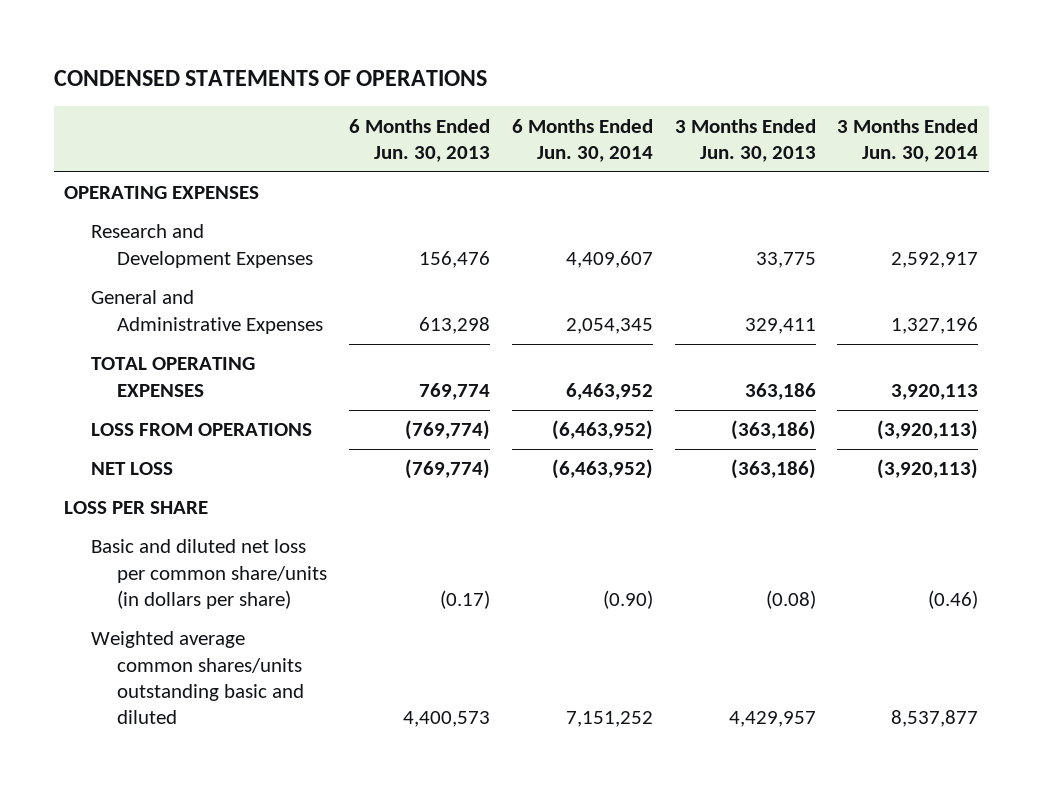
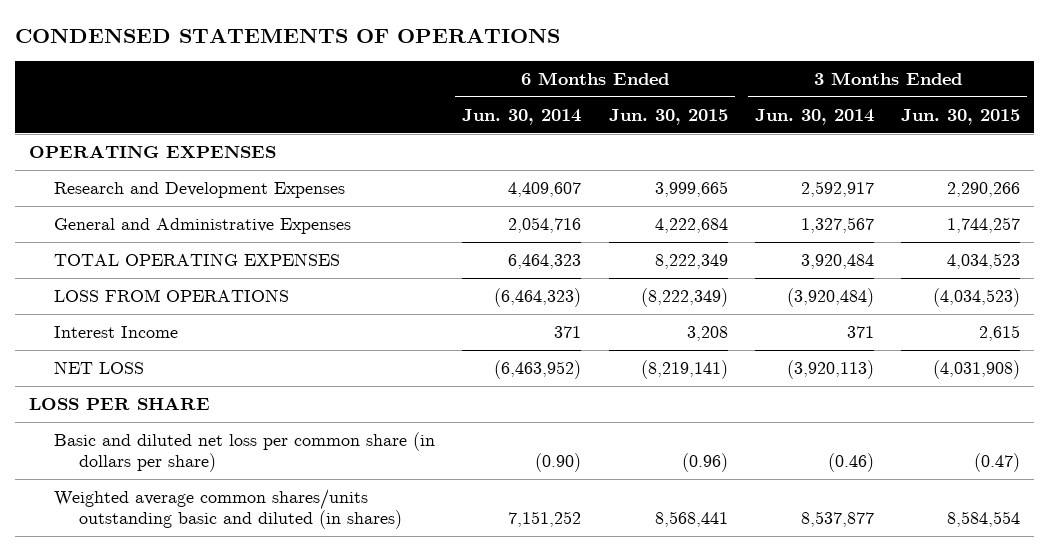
[348,118,490,162] 6 Months Ended Jun. 30, 2013 -> none
[674,118,816,162] 3 Months Ended Jun. 30, 2013 -> none
none -> [608,109,728,126] Jun. 30, 2015
none -> [901,109,1021,126] Jun. 30, 2015
[565,317,653,334] 2,054,345 -> [508,217,582,234] 2,054,716
[891,316,979,334] 1,327,196 -> [801,217,875,234] 1,327,567
[565,382,653,400] 6,463,952 -> [508,254,582,270] 6,464,323
[891,383,979,400] 3,920,113 -> [801,254,875,270] 3,920,484
[551,420,653,441] (6,463,952) -> [494,288,582,308] (6,464,323)
[877,420,979,441] (3,920,113) -> [787,288,875,308] (3,920,484)
none -> [53,326,178,339] Interest Income
[90,539,328,609] Basic and diluted net loss per common share/units (in dollars per share) -> [53,432,435,473] Basic and diluted net loss per common share (in dollars per share)
[90,631,305,724] Weighted average common shares/units outstanding basic and diluted -> [53,489,403,530] Weighted average common shares/units outstanding basic and diluted (in shares)

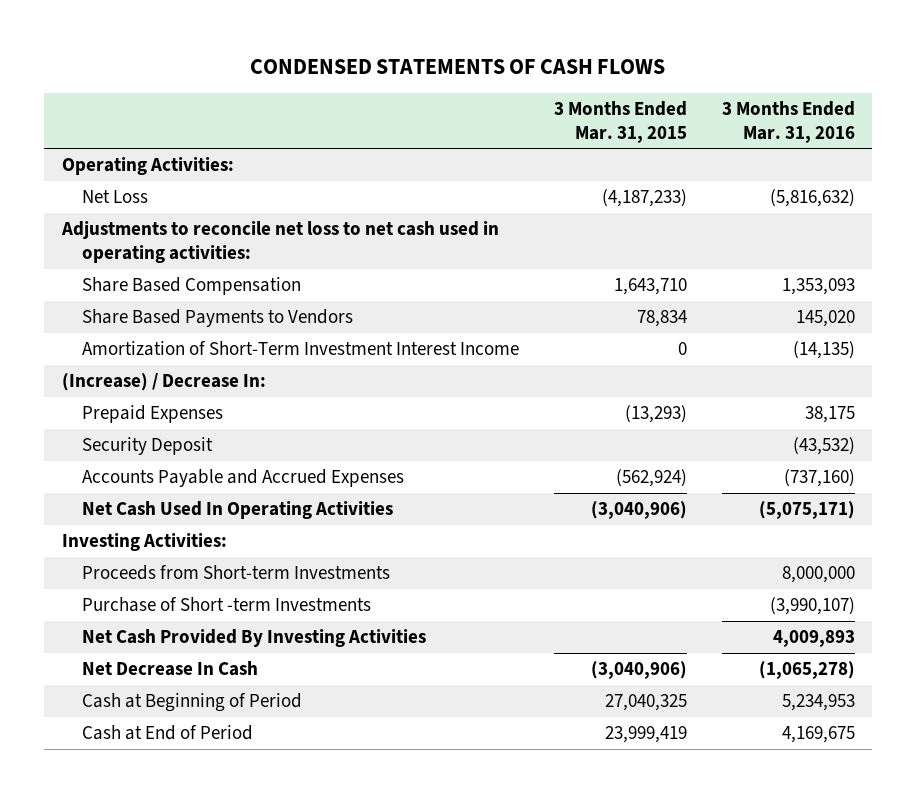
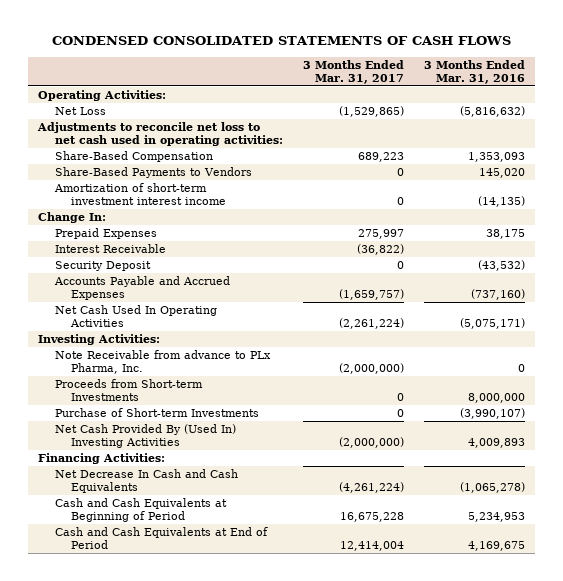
[250,58,666,74] CONDENSED STATEMENTS OF CASH FLOWS -> [51,36,511,46] CONDENSED CONSOLIDATED STATEMENTS OF CASH FLOWS
[553,100,687,143] 3 Months Ended Mar. 31, 2015 -> none
none -> [302,59,404,84] 3 Months Ended Mar. 31, 2017
[81,277,301,296] Share Based Compensation -> [54,151,213,163] Share-Based Compensation
[81,309,353,328] Share Based Payments to Vendors -> [54,167,252,179] Share-Based Payments to Vendors
[81,341,519,357] Amortization of Short-Term Investment Interest Income -> [53,183,226,206] Amortization of short-term investment interest income
[61,373,266,392] (Increase) / Decrease In: -> [38,212,107,224] Change In:
none -> [54,244,166,254] Interest Receivable
none -> [54,350,271,375] Note Receivable from advance to PLx Pharma, Inc.
[81,597,371,613] Purchase of Short -term Investments -> [54,408,259,418] Purchase of Short-term Investments
[81,629,426,648] Net Cash Provided By Investing Activities -> [54,424,236,449] Net Cash Provided By (Used In) Investing Activities
none -> [38,453,166,465] Financing Activities:
[81,661,258,677] Net Decrease In Cash -> [54,469,238,494] Net Decrease In Cash and Cash Equivalents
[81,693,302,713] Cash at Beginning of Period -> [54,498,227,523] Cash and Cash Equivalents at Beginning of Period
[81,725,253,741] Cash at End of Period -> [54,527,268,550] Cash and Cash Equivalents at End of Period

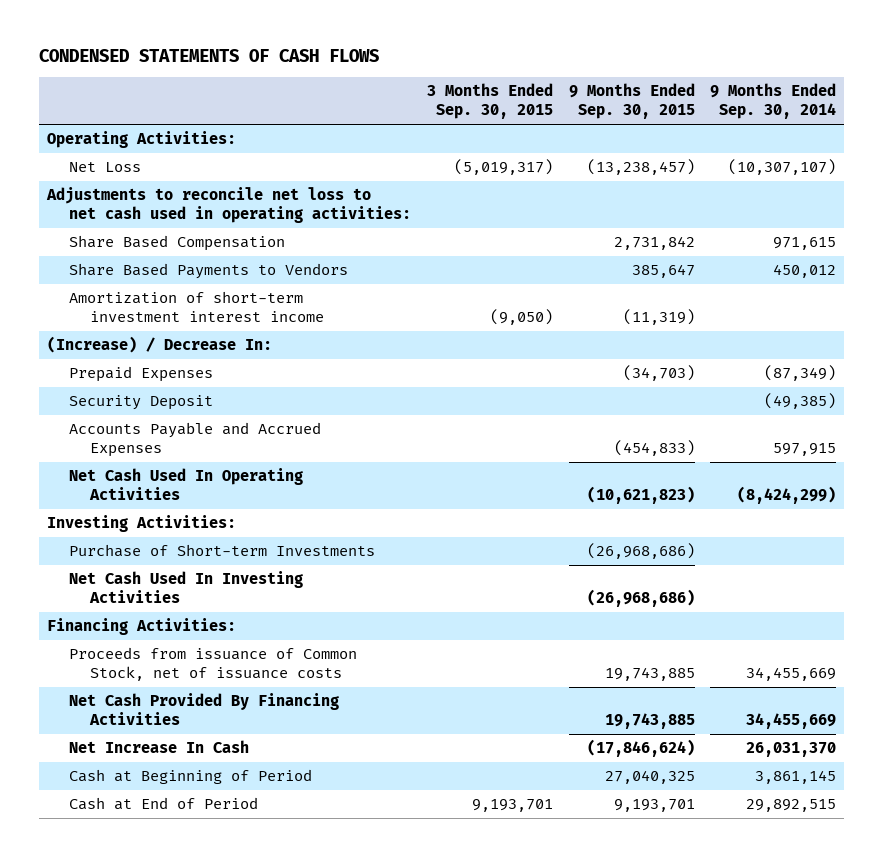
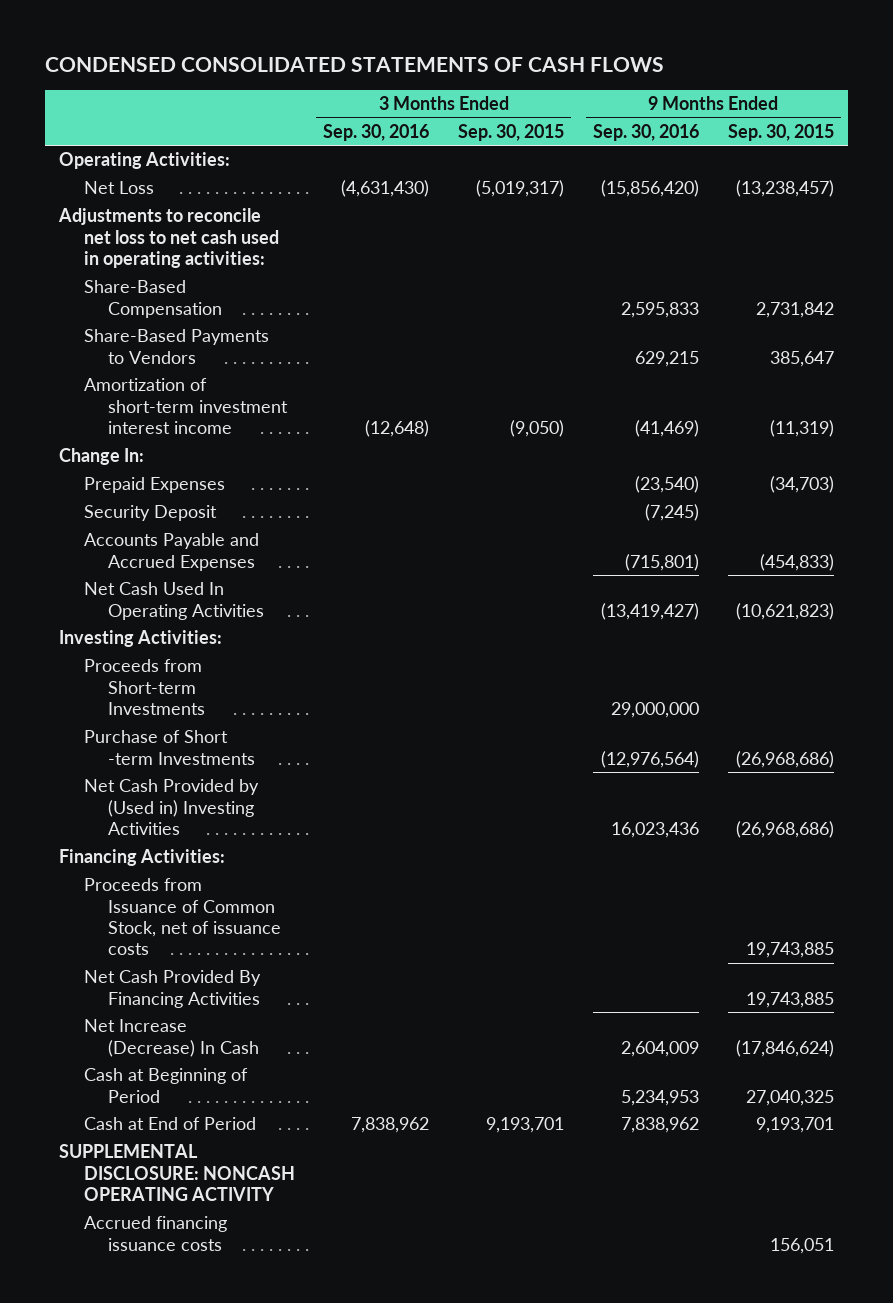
[39,49,380,63] CONDENSED STATEMENTS OF CASH FLOWS -> [44,56,664,72] CONDENSED CONSOLIDATED STATEMENTS OF CASH FLOWS
[710,83,837,120] 9 Months Ended Sep. 30, 2014 -> none
none -> [323,123,430,141] Sep. 30, 2016
none -> [592,123,699,141] Sep. 30, 2016
[68,235,285,252] Share Based Compensation -> [83,280,223,318] Share-Based Compensation
[68,263,348,280] Share Based Payments to Vendors -> [83,329,269,364] Share-Based Payments to Vendors
[47,336,273,354] (Increase) / Decrease In: -> [58,448,144,466] Change In:
none -> [83,659,206,715] Proceeds from Short-term Investments
[68,544,375,558] Purchase of Short-term Investments -> [83,730,256,765] Purchase of Short -term Investments
[68,571,303,604] Net Cash Used In Investing Activities -> [83,779,259,835] Net Cash Provided by (Used in) Investing Activities
[68,647,357,682] Proceeds from issuance of Common Stock, net of issuance costs -> [83,878,282,956] Proceeds from Issuance of Common Stock, net of issuance costs
[68,740,249,754] Net Increase In Cash -> [83,1019,260,1057] Net Increase (Decrease) In Cash
none -> [58,1144,295,1201] SUPPLEMENTAL DISCLOSURE: NONCASH OPERATING ACTIVITY
none -> [83,1216,227,1251] Accrued financing issuance costs

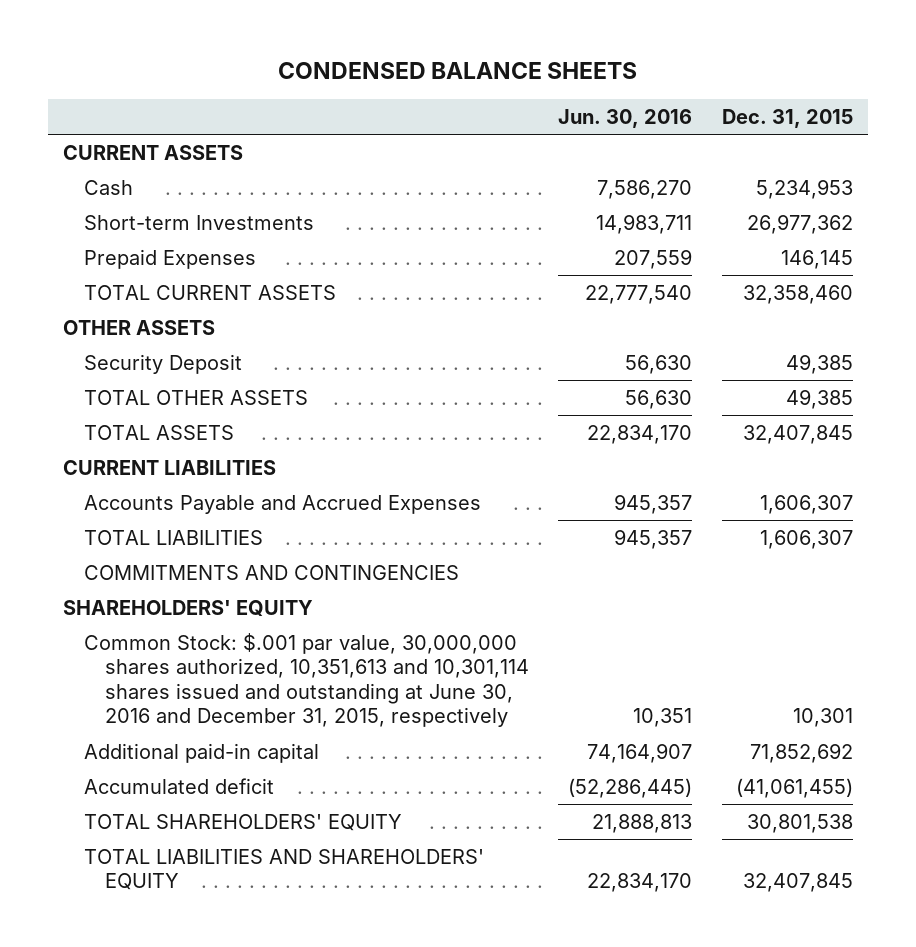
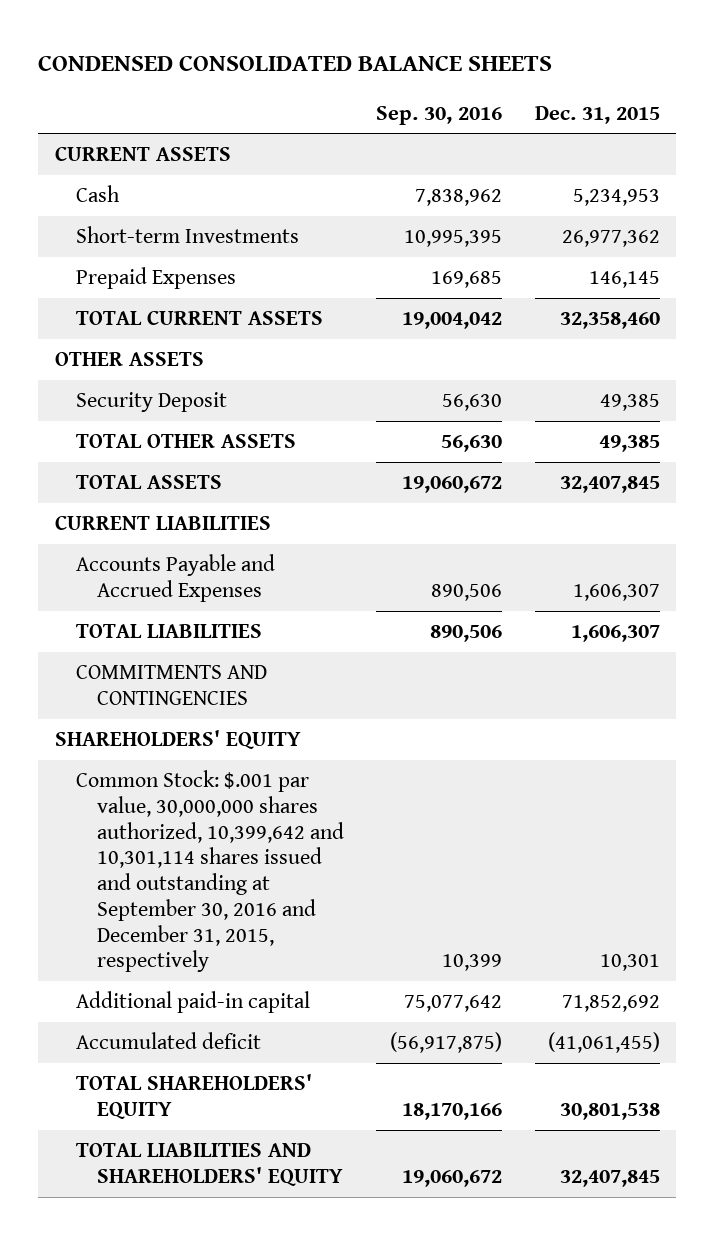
[278,62,638,80] CONDENSED BALANCE SHEETS -> [38,55,553,72] CONDENSED CONSOLIDATED BALANCE SHEETS
[558,108,693,128] Jun. 30, 2016 -> none
none -> [376,105,503,125] Sep. 30, 2016
[83,632,529,728] Common Stock: $.001 par value, 30,000,000 shares authorized, 10,351,613 and 10,301,114 shares issued and outstanding at June 30, 2016 and December 31, 2015, respectively -> [75,769,344,973] Common Stock: $.001 par value, 30,000,000 shares authorized, 10,399,642 and 10,301,114 shares issued and outstanding at September 30, 2016 and December 31, 2015, respectively

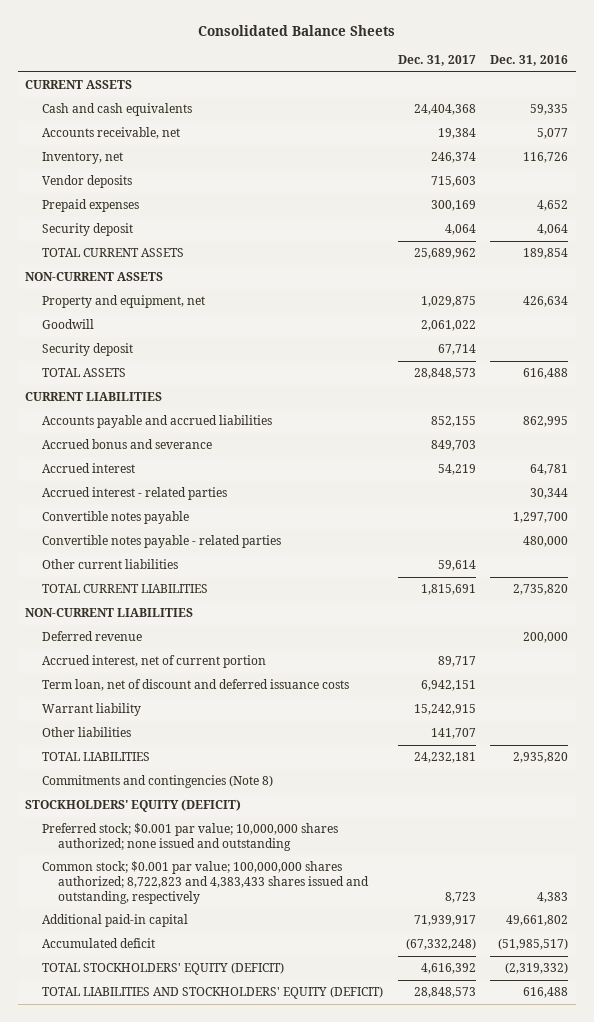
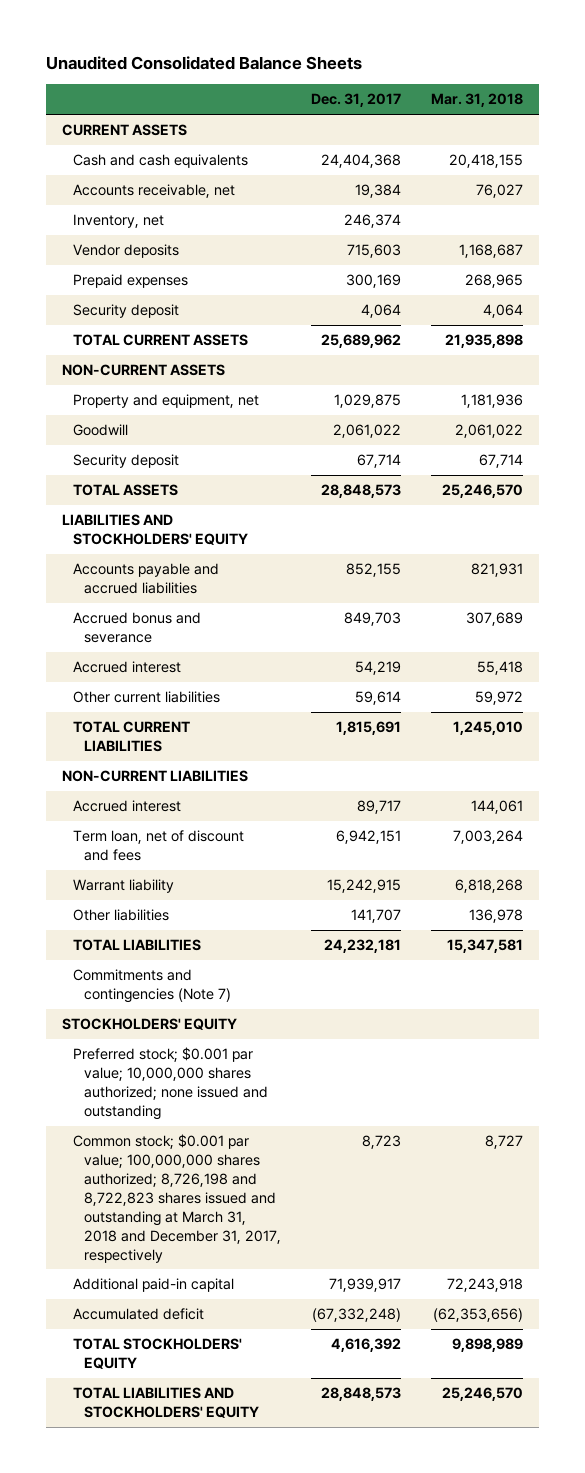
[197,25,395,37] Consolidated Balance Sheets -> [46,56,363,71] Unaudited Consolidated Balance Sheets
[490,55,569,67] Dec. 31, 2016 -> none
none -> [431,93,524,108] Mar. 31, 2018
[25,392,163,402] CURRENT LIABILITIES -> none
none -> [61,514,248,546] LIABILITIES AND STOCKHOLDERS' EQUITY
[41,487,227,501] Accrued interest - related parties -> none
[41,511,189,525] Convertible notes payable -> none
[41,535,281,549] Convertible notes payable - related parties -> none
[41,631,142,642] Deferred revenue -> none
[41,655,266,669] Accrued interest, net of current portion -> [72,800,181,813] Accrued interest
[41,679,349,692] Term loan, net of discount and deferred issuance costs -> [72,830,244,862] Term loan, net of discount and fees
[41,775,273,789] Commitments and contingencies (Note 8) -> [72,969,232,1004] Commitments and contingencies (Note 7)
[25,799,242,813] STOCKHOLDERS' EQUITY (DEFICIT) -> [61,1018,237,1031] STOCKHOLDERS' EQUITY
[41,861,370,904] Common stock; $0.001 par value; 100,000,000 shares authorized; 8,722,823 and 4,383,433 shares issued and outstanding, respectively -> [72,1134,282,1263] Common stock; $0.001 par value; 100,000,000 shares authorized; 8,726,198 and 8,722,823 shares issued and outstanding at March 31, 2018 and December 31, 2017, respectively
[41,962,284,976] TOTAL STOCKHOLDERS' EQUITY (DEFICIT) -> [72,1338,242,1370] TOTAL STOCKHOLDERS' EQUITY
[41,986,383,1000] TOTAL LIABILITIES AND STOCKHOLDERS' EQUITY (DEFICIT) -> [72,1387,260,1419] TOTAL LIABILITIES AND STOCKHOLDERS' EQUITY

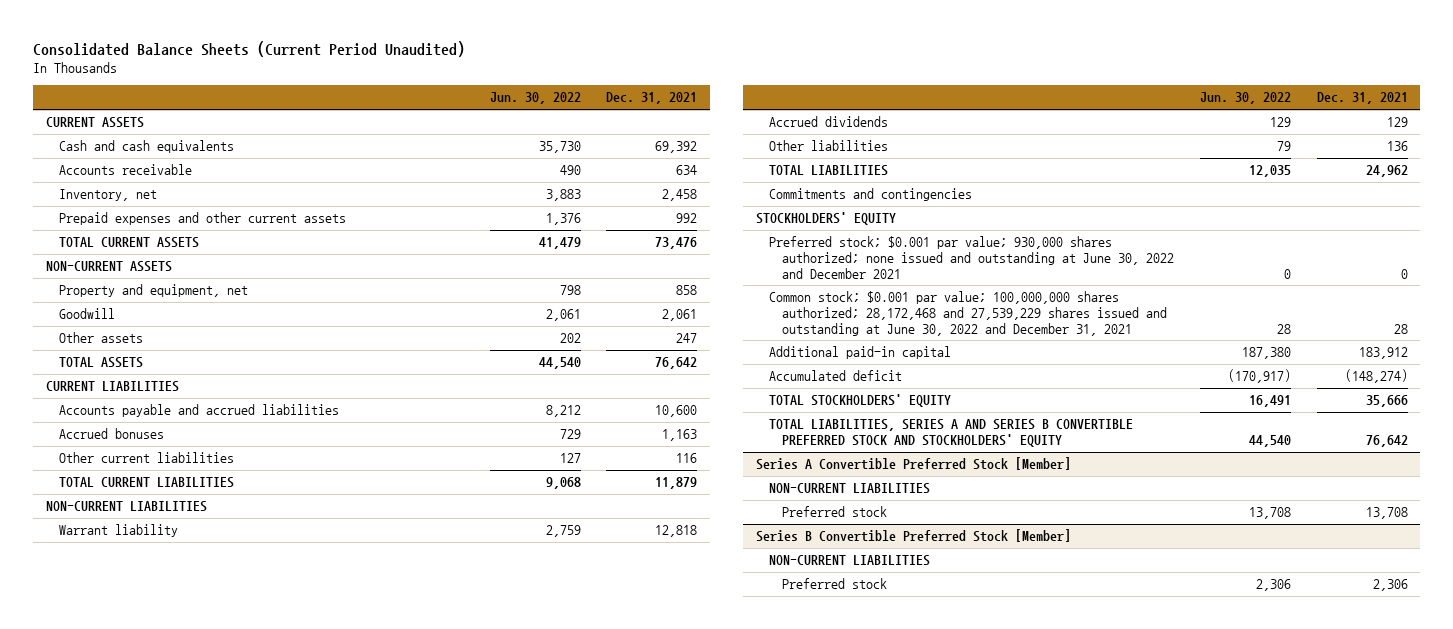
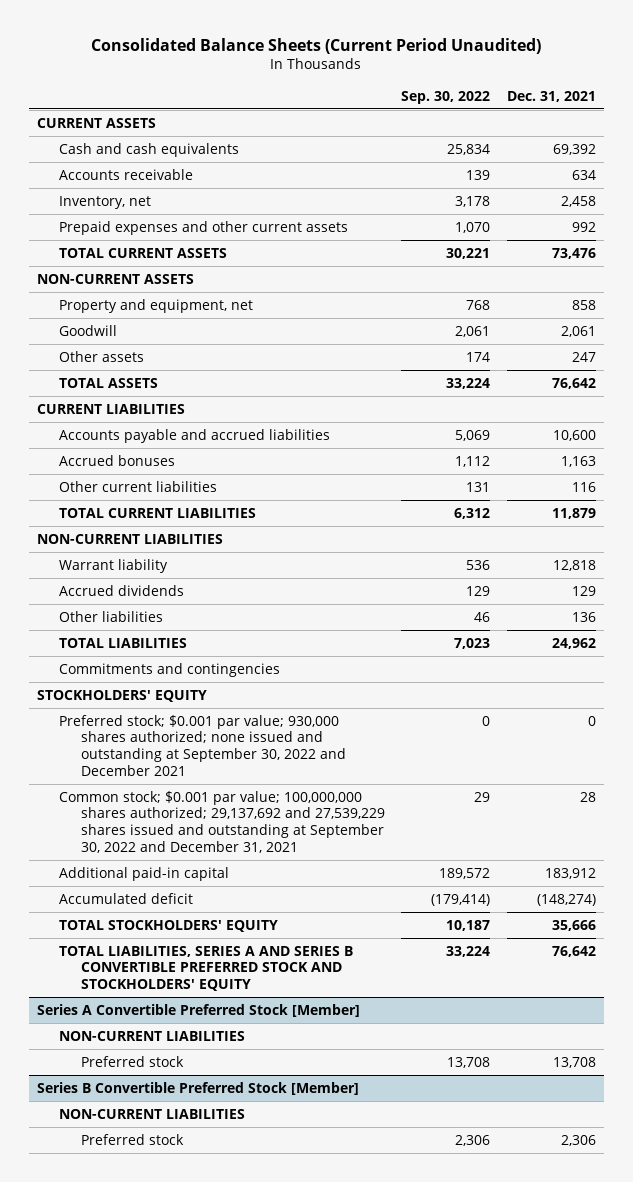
[489,92,581,105] Jun. 30, 2022 -> none
none -> [401,90,491,104] Sep. 30, 2022
[769,236,1175,279] Preferred stock; $0.001 par value; 930,000 shares authorized; none issued and outstanding at June 30, 2022 and December 2021 -> [59,714,346,776] Preferred stock; $0.001 par value; 930,000 shares authorized; none issued and outstanding at September 30, 2022 and December 2021
[769,291,1168,336] Common stock; $0.001 par value; 100,000,000 shares authorized; 28,172,468 and 27,539,229 shares issued and outstanding at June 30, 2022 and December 31, 2021 -> [59,790,385,853] Common stock; $0.001 par value; 100,000,000 shares authorized; 29,137,692 and 27,539,229 shares issued and outstanding at September 30, 2022 and December 31, 2021

